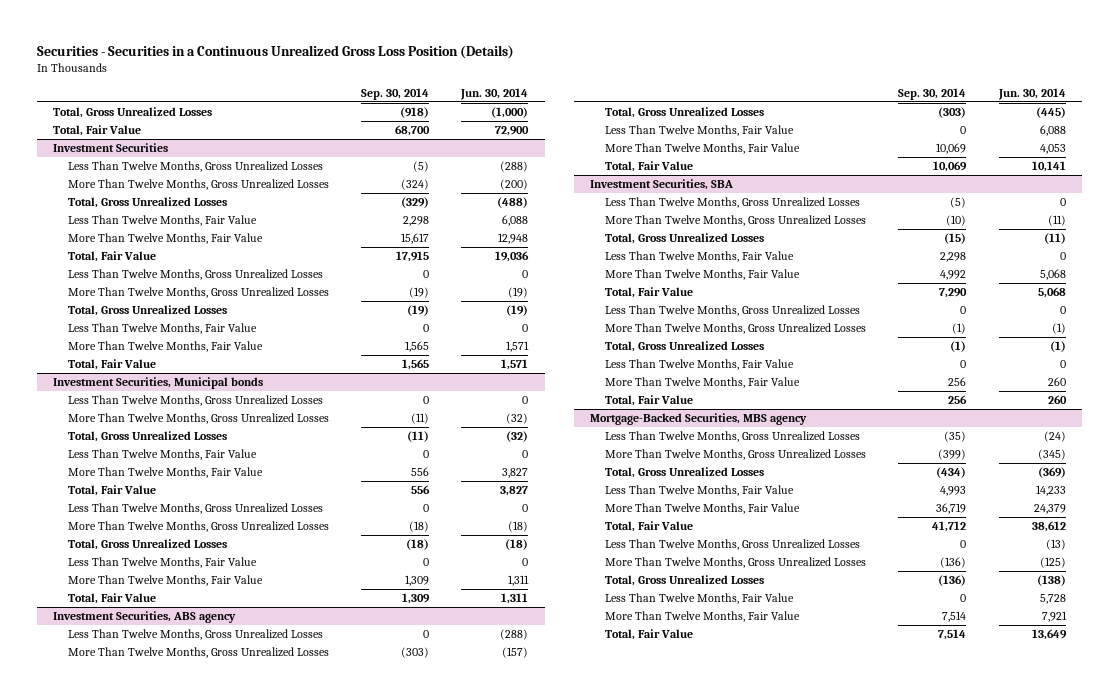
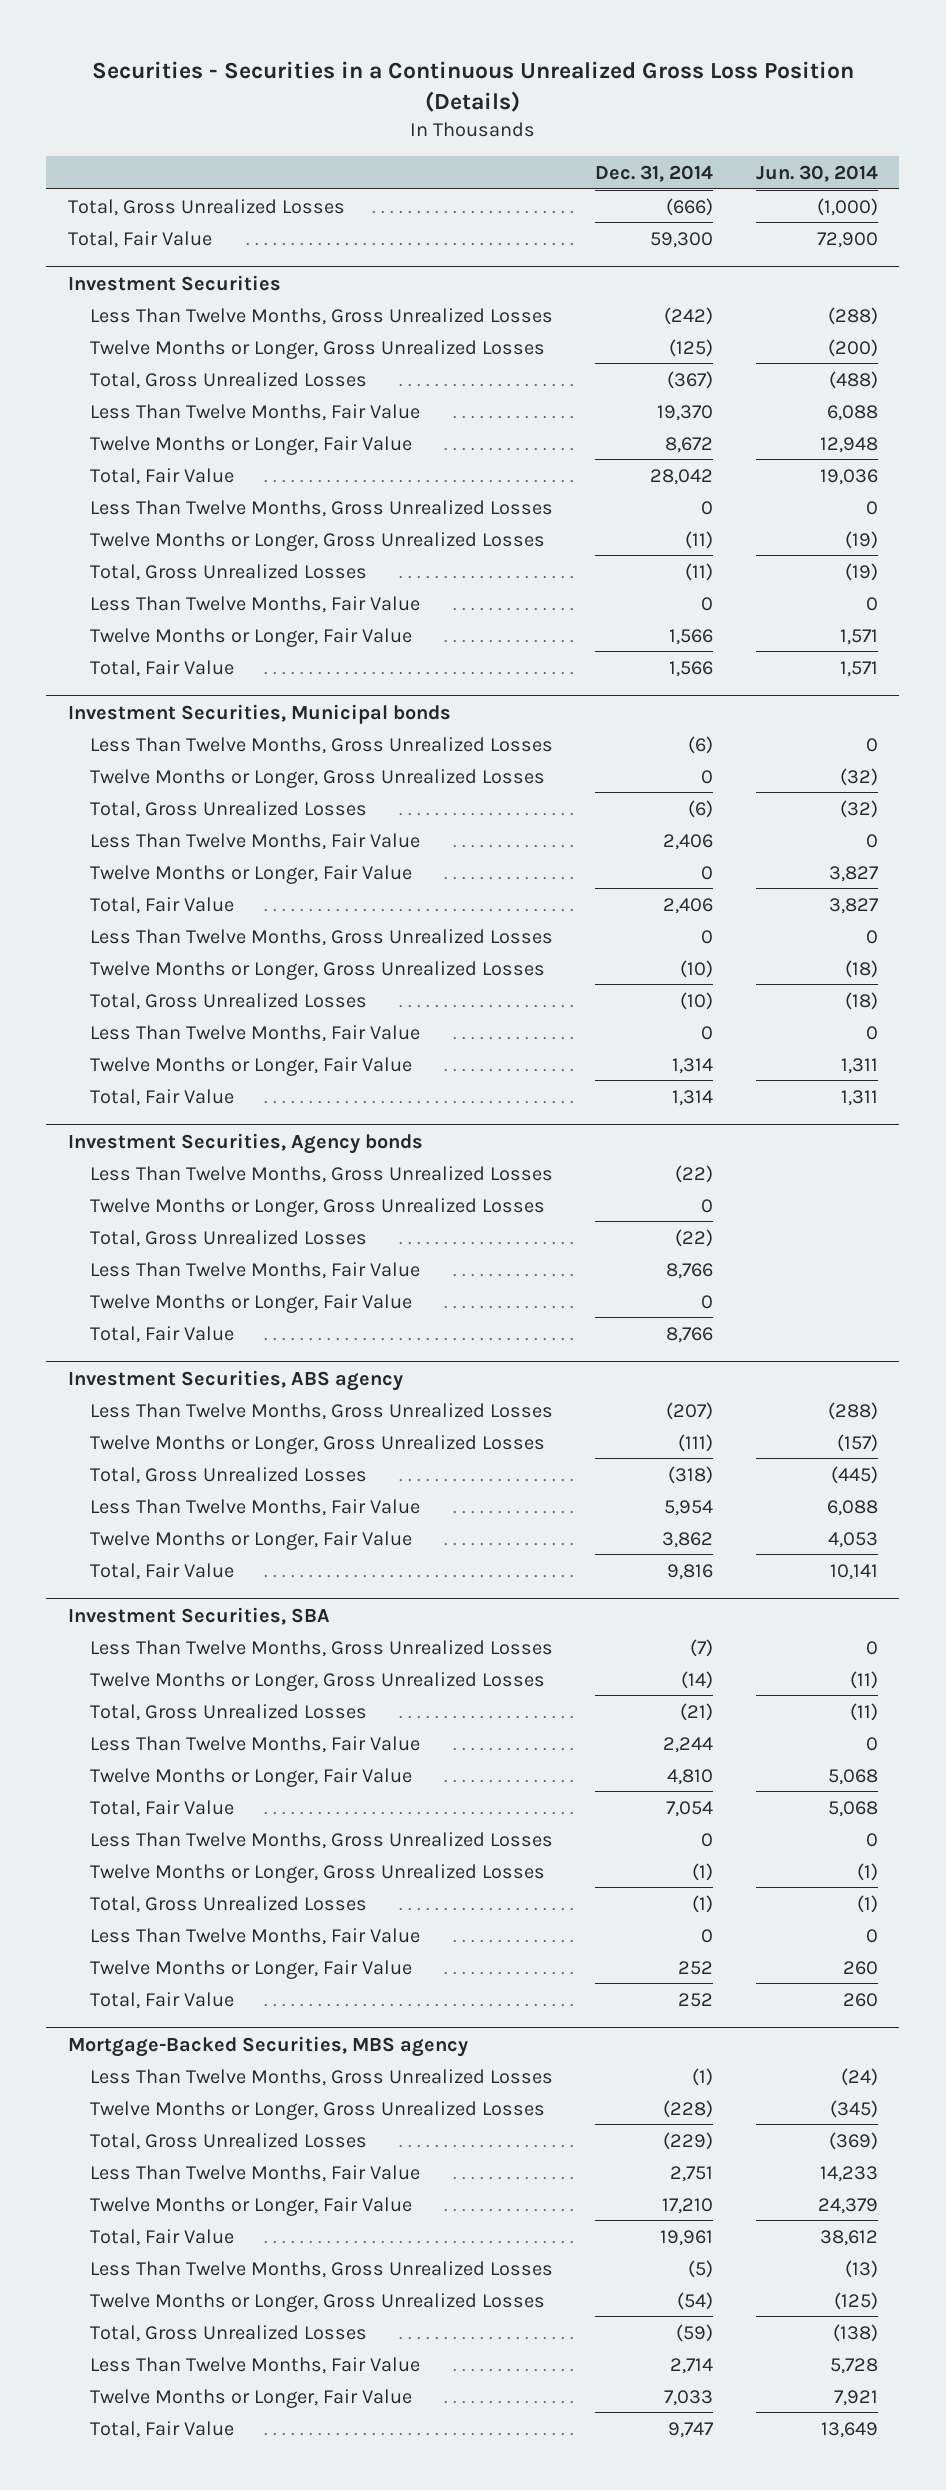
[361,87,430,100] Sep. 30, 2014 -> none
none -> [595,164,714,182] Dec. 31, 2014
[67,179,329,191] More Than Twelve Months, Gross Unrealized Losses -> [89,339,545,359] Twelve Months or Longer, Gross Unrealized Losses
[67,233,263,245] More Than Twelve Months, Fair Value -> [89,435,412,455] Twelve Months or Longer, Fair Value
[67,287,329,299] More Than Twelve Months, Gross Unrealized Losses -> [89,531,545,551] Twelve Months or Longer, Gross Unrealized Losses
[67,341,263,353] More Than Twelve Months, Fair Value -> [89,627,412,647] Twelve Months or Longer, Fair Value
[67,413,329,425] More Than Twelve Months, Gross Unrealized Losses -> [89,768,545,788] Twelve Months or Longer, Gross Unrealized Losses
[67,467,263,479] More Than Twelve Months, Fair Value -> [89,864,412,884] Twelve Months or Longer, Fair Value
[67,521,329,533] More Than Twelve Months, Gross Unrealized Losses -> [89,960,545,980] Twelve Months or Longer, Gross Unrealized Losses
[67,575,263,587] More Than Twelve Months, Fair Value -> [89,1056,412,1076] Twelve Months or Longer, Fair Value
none -> [67,1132,423,1154] Investment Securities, Agency bonds
none -> [89,1165,553,1183] Less Than Twelve Months, Gross Unrealized Losses
none -> [89,1197,545,1217] Twelve Months or Longer, Gross Unrealized Losses
none -> [89,1229,367,1247] Total, Gross Unrealized Losses
none -> [89,1261,420,1279] Less Than Twelve Months, Fair Value
none -> [89,1293,412,1313] Twelve Months or Longer, Fair Value
none -> [89,1325,234,1343] Total, Fair Value
[67,647,329,659] More Than Twelve Months, Gross Unrealized Losses -> [89,1434,545,1454] Twelve Months or Longer, Gross Unrealized Losses
[605,143,801,155] More Than Twelve Months, Fair Value -> [89,1530,412,1550] Twelve Months or Longer, Fair Value
[605,215,867,227] More Than Twelve Months, Gross Unrealized Losses -> [89,1671,545,1691] Twelve Months or Longer, Gross Unrealized Losses
[605,269,801,281] More Than Twelve Months, Fair Value -> [89,1767,412,1787] Twelve Months or Longer, Fair Value
[605,323,867,335] More Than Twelve Months, Gross Unrealized Losses -> [89,1863,545,1883] Twelve Months or Longer, Gross Unrealized Losses
[605,377,801,389] More Than Twelve Months, Fair Value -> [89,1959,412,1979] Twelve Months or Longer, Fair Value
[605,449,867,461] More Than Twelve Months, Gross Unrealized Losses -> [89,2100,545,2120] Twelve Months or Longer, Gross Unrealized Losses
[605,503,801,515] More Than Twelve Months, Fair Value -> [89,2196,412,2216] Twelve Months or Longer, Fair Value
[605,557,867,569] More Than Twelve Months, Gross Unrealized Losses -> [89,2292,545,2312] Twelve Months or Longer, Gross Unrealized Losses
[605,611,801,623] More Than Twelve Months, Fair Value -> [89,2388,412,2408] Twelve Months or Longer, Fair Value

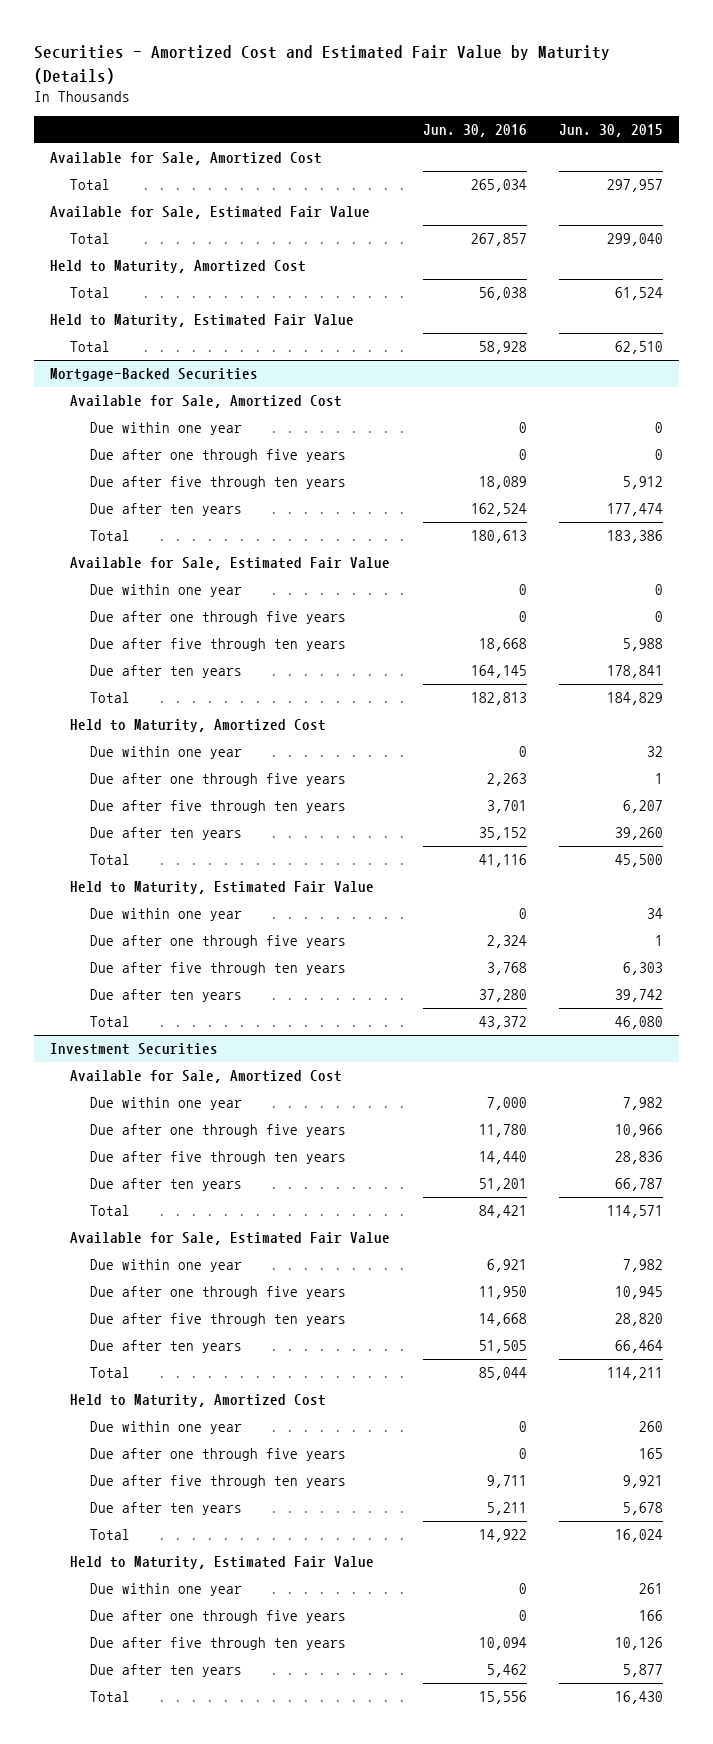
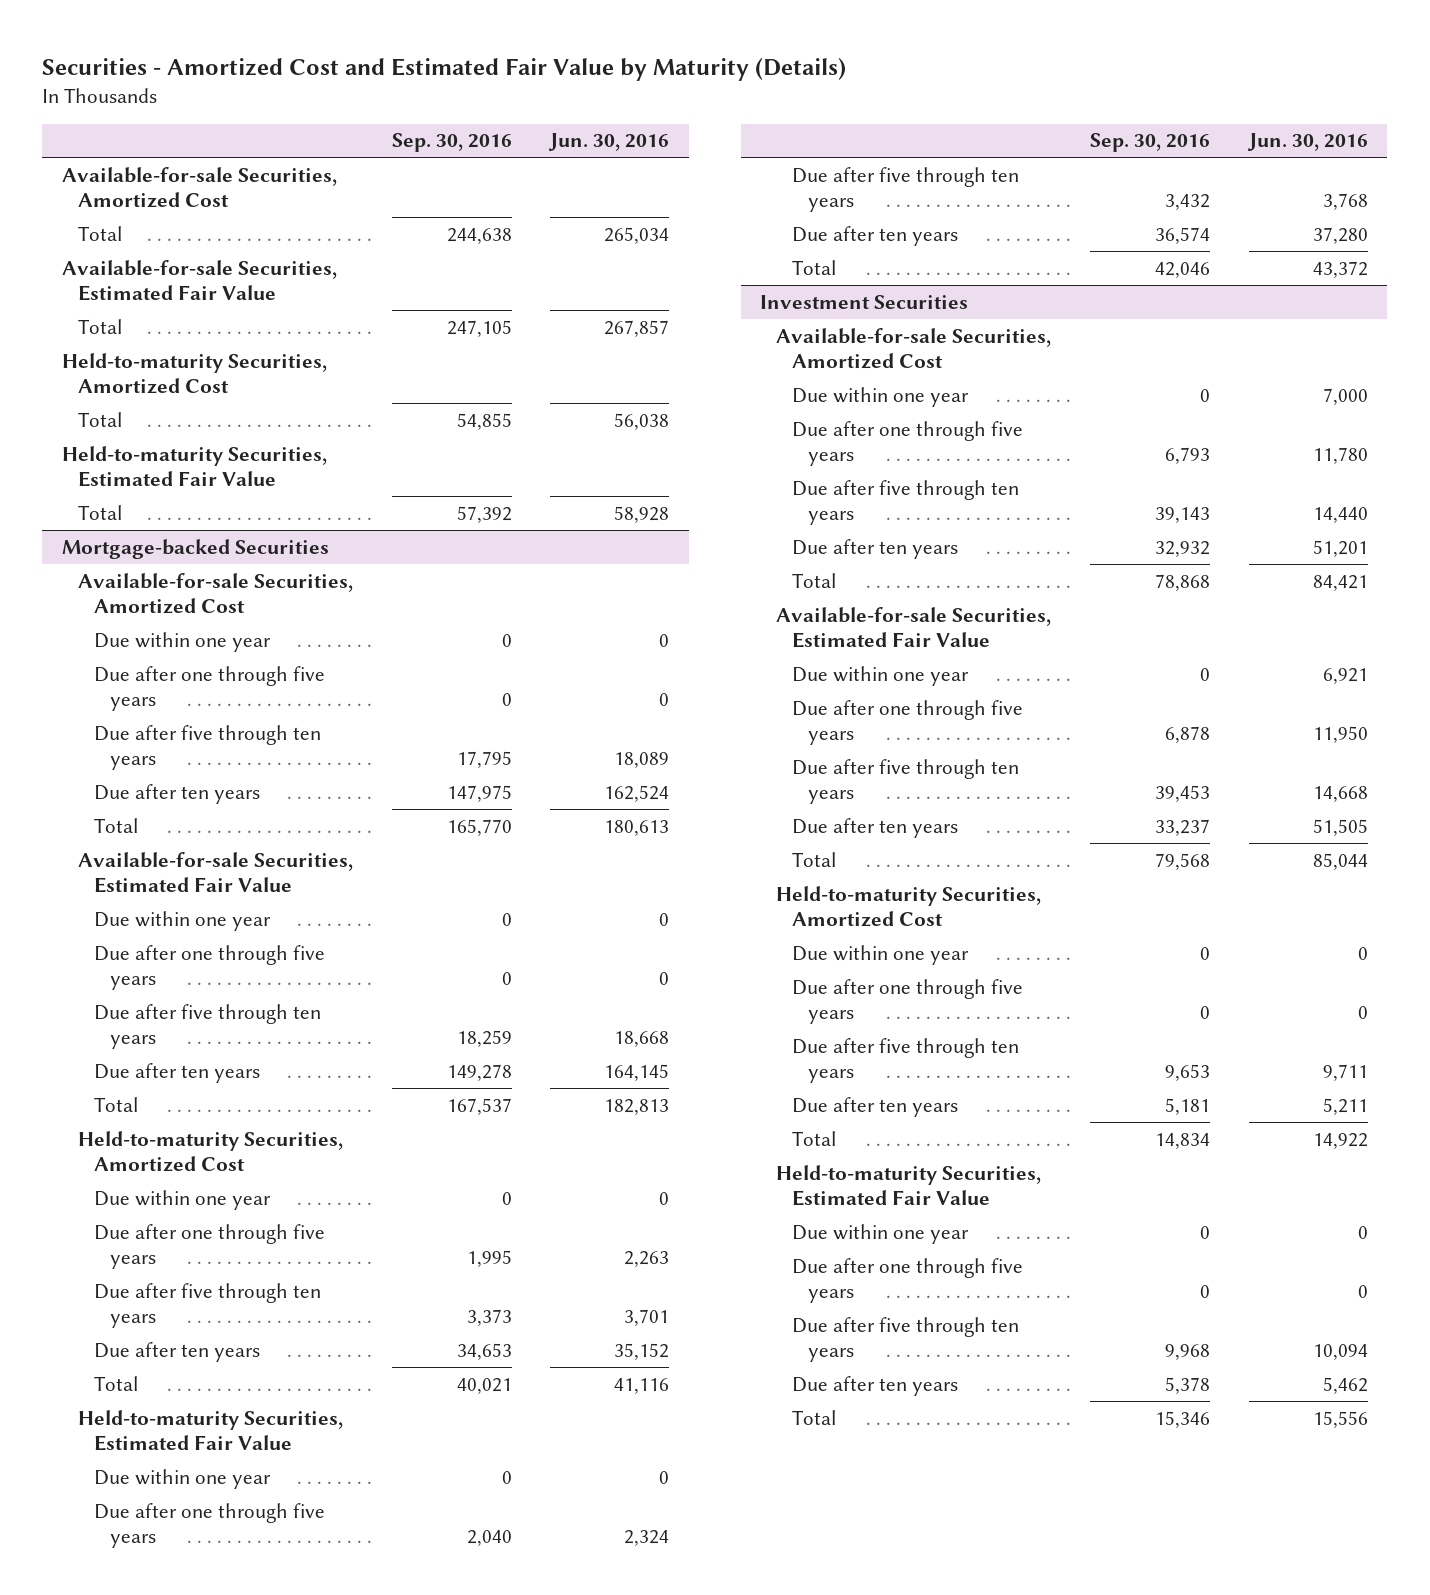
[558,123,663,137] Jun. 30, 2015 -> none
none -> [391,133,512,153] Sep. 30, 2016
[50,152,323,166] Available for Sale, Amortized Cost -> [61,166,337,208] Available-for-sale Securities, Amortized Cost
[50,206,371,220] Available for Sale, Estimated Fair Value -> [61,259,337,301] Available-for-sale Securities, Estimated Fair Value
[50,260,307,274] Held to Maturity, Amortized Cost -> [61,352,327,394] Held-to-maturity Securities, Amortized Cost
[50,314,355,328] Held to Maturity, Estimated Fair Value -> [61,445,327,487] Held-to-maturity Securities, Estimated Fair Value
[50,368,259,382] Mortgage-Backed Securities -> [61,538,329,559] Mortgage-backed Securities
[70,395,343,409] Available for Sale, Amortized Cost -> [77,572,353,614] Available-for-sale Securities, Amortized Cost
[70,557,391,571] Available for Sale, Estimated Fair Value -> [77,851,353,893] Available-for-sale Securities, Estimated Fair Value
[70,719,327,733] Held to Maturity, Amortized Cost -> [77,1130,343,1172] Held-to-maturity Securities, Amortized Cost
[70,881,375,895] Held to Maturity, Estimated Fair Value -> [77,1409,343,1451] Held-to-maturity Securities, Estimated Fair Value
[70,1070,343,1084] Available for Sale, Amortized Cost -> [776,327,1052,369] Available-for-sale Securities, Amortized Cost
[70,1232,391,1246] Available for Sale, Estimated Fair Value -> [776,606,1052,648] Available-for-sale Securities, Estimated Fair Value
[70,1394,327,1408] Held to Maturity, Amortized Cost -> [776,885,1042,927] Held-to-maturity Securities, Amortized Cost
[70,1556,375,1570] Held to Maturity, Estimated Fair Value -> [776,1164,1042,1206] Held-to-maturity Securities, Estimated Fair Value

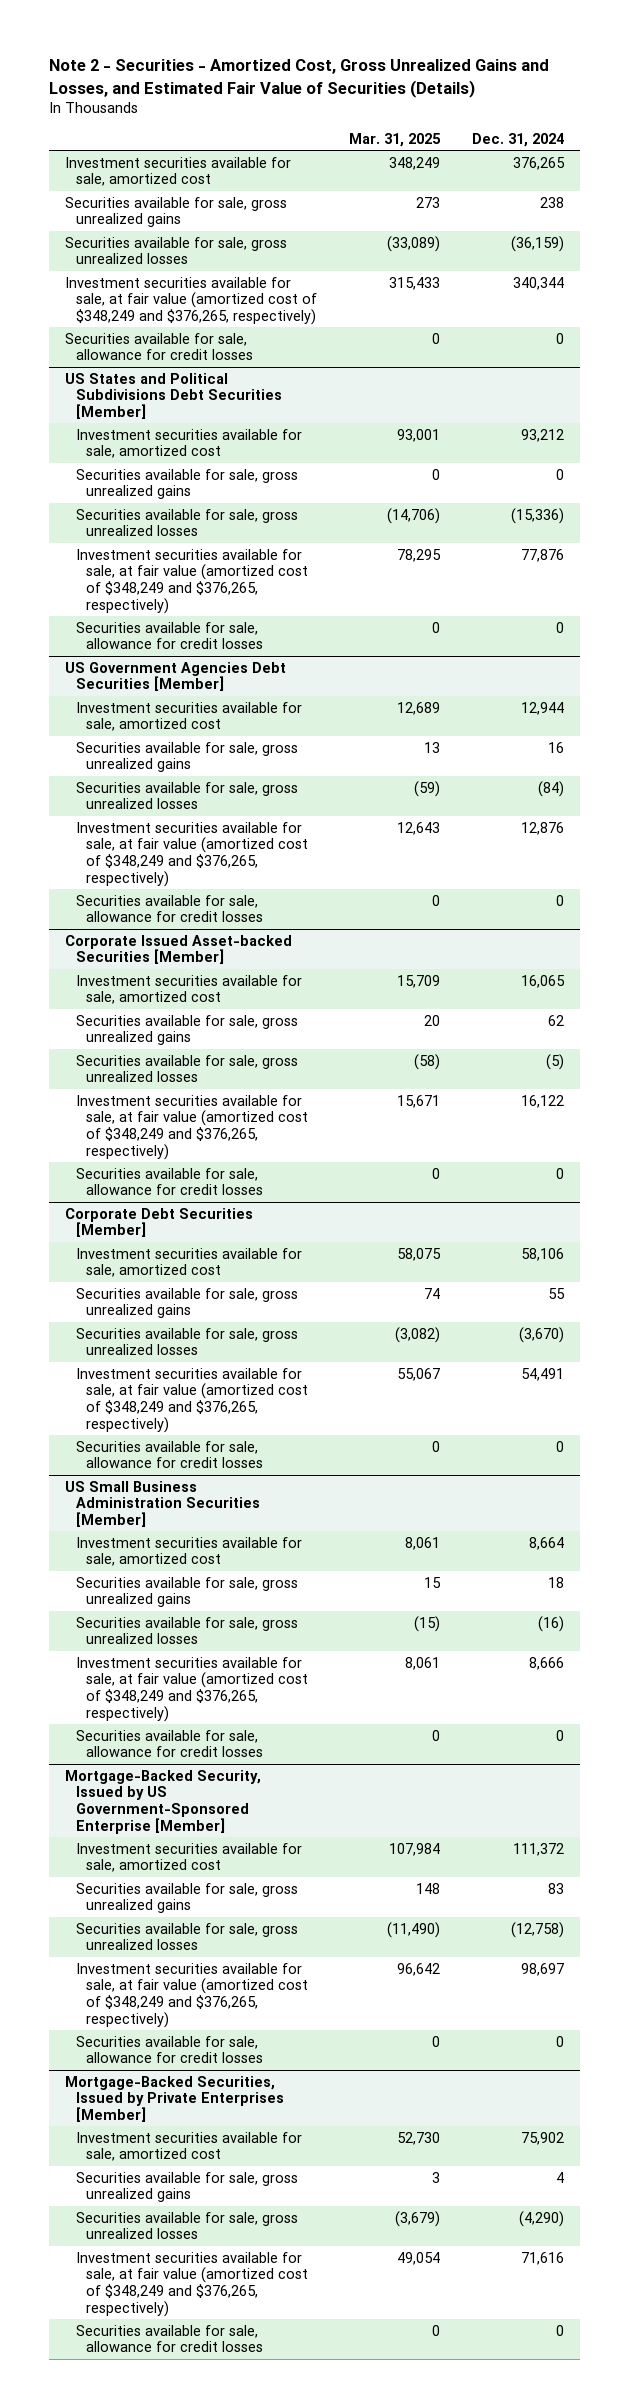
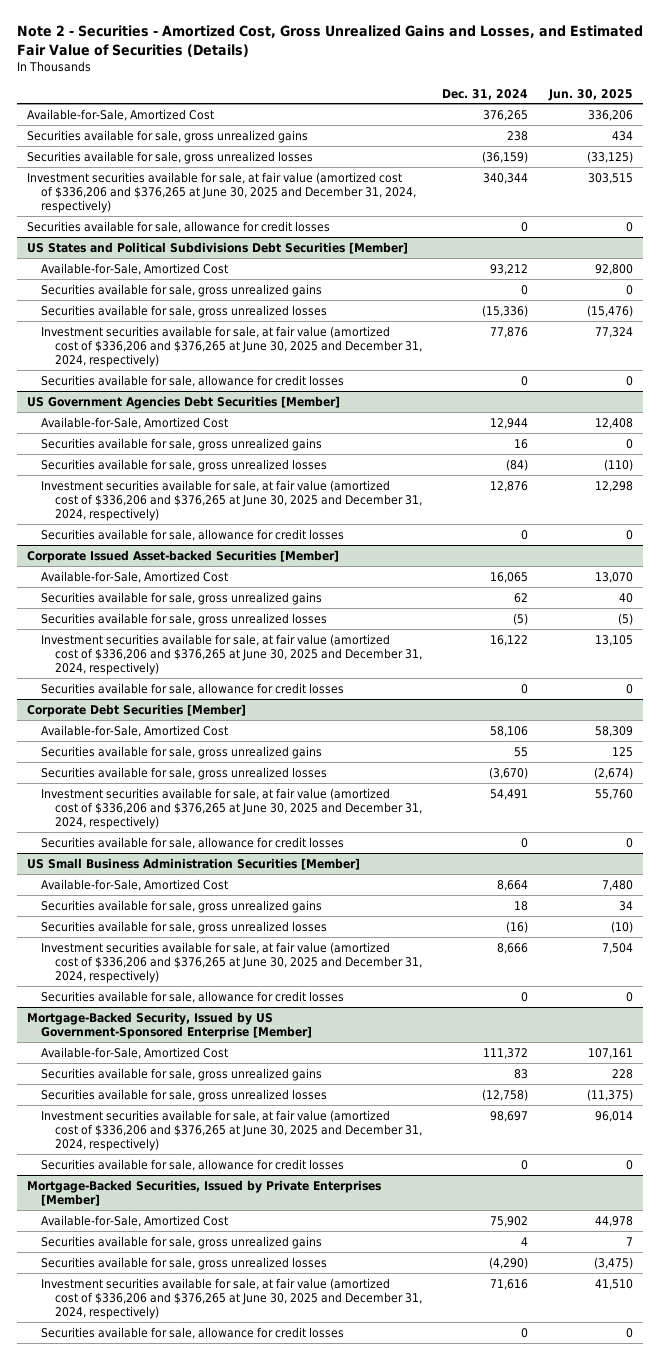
[348,132,441,147] Mar. 31, 2025 -> none
none -> [547,88,633,101] Jun. 30, 2025
[65,156,292,187] Investment securities available for sale, amortized cost -> [27,108,215,121] Available-for-Sale, Amortized Cost
[65,276,317,326] Investment securities available for sale, at fair value (amortized cost of $348,249 and $376,265, respectively) -> [27,171,417,213] Investment securities available for sale, at fair value (amortized cost of $336,206 and $376,265 at June 30, 2025 and December 31, 2024, respectively)
[75,428,302,459] Investment securities available for sale, amortized cost -> [41,262,229,275] Available-for-Sale, Amortized Cost
[75,548,309,614] Investment securities available for sale, at fair value (amortized cost of $348,249 and $376,265, respectively) -> [41,325,422,367] Investment securities available for sale, at fair value (amortized cost of $336,206 and $376,265 at June 30, 2025 and December 31, 2024, respectively)
[75,701,302,732] Investment securities available for sale, amortized cost -> [41,416,229,429] Available-for-Sale, Amortized Cost
[75,821,309,887] Investment securities available for sale, at fair value (amortized cost of $348,249 and $376,265, respectively) -> [41,479,422,521] Investment securities available for sale, at fair value (amortized cost of $336,206 and $376,265 at June 30, 2025 and December 31, 2024, respectively)
[75,974,302,1005] Investment securities available for sale, amortized cost -> [41,570,229,583] Available-for-Sale, Amortized Cost
[75,1094,309,1160] Investment securities available for sale, at fair value (amortized cost of $348,249 and $376,265, respectively) -> [41,633,422,675] Investment securities available for sale, at fair value (amortized cost of $336,206 and $376,265 at June 30, 2025 and December 31, 2024, respectively)
[75,1247,302,1278] Investment securities available for sale, amortized cost -> [41,724,229,737] Available-for-Sale, Amortized Cost
[75,1367,309,1433] Investment securities available for sale, at fair value (amortized cost of $348,249 and $376,265, respectively) -> [41,787,422,829] Investment securities available for sale, at fair value (amortized cost of $336,206 and $376,265 at June 30, 2025 and December 31, 2024, respectively)
[75,1536,302,1567] Investment securities available for sale, amortized cost -> [41,878,229,891] Available-for-Sale, Amortized Cost
[75,1656,309,1722] Investment securities available for sale, at fair value (amortized cost of $348,249 and $376,265, respectively) -> [41,941,422,983] Investment securities available for sale, at fair value (amortized cost of $336,206 and $376,265 at June 30, 2025 and December 31, 2024, respectively)
[75,1842,302,1873] Investment securities available for sale, amortized cost -> [41,1046,229,1059] Available-for-Sale, Amortized Cost
[75,1962,309,2028] Investment securities available for sale, at fair value (amortized cost of $348,249 and $376,265, respectively) -> [41,1109,422,1151] Investment securities available for sale, at fair value (amortized cost of $336,206 and $376,265 at June 30, 2025 and December 31, 2024, respectively)
[75,2131,302,2162] Investment securities available for sale, amortized cost -> [41,1214,229,1227] Available-for-Sale, Amortized Cost
[75,2251,309,2317] Investment securities available for sale, at fair value (amortized cost of $348,249 and $376,265, respectively) -> [41,1277,422,1319] Investment securities available for sale, at fair value (amortized cost of $336,206 and $376,265 at June 30, 2025 and December 31, 2024, respectively)

